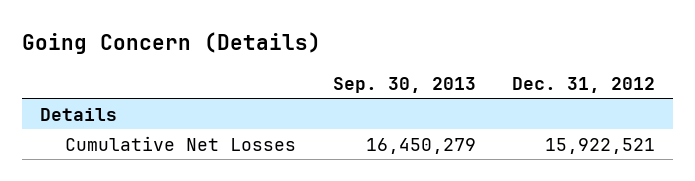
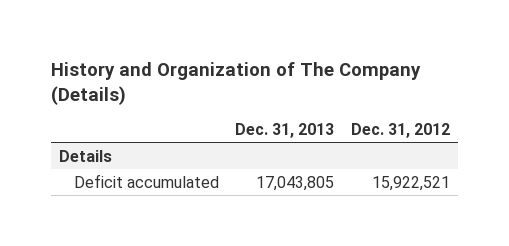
[22,32,322,55] Going Concern (Details) -> [50,61,421,105] History and Organization of The Company (Details)
[332,76,476,93] Sep. 30, 2013 -> none
none -> [235,123,335,139] Dec. 31, 2013
[65,135,297,151] Cumulative Net Losses -> [73,173,219,188] Deficit accumulated

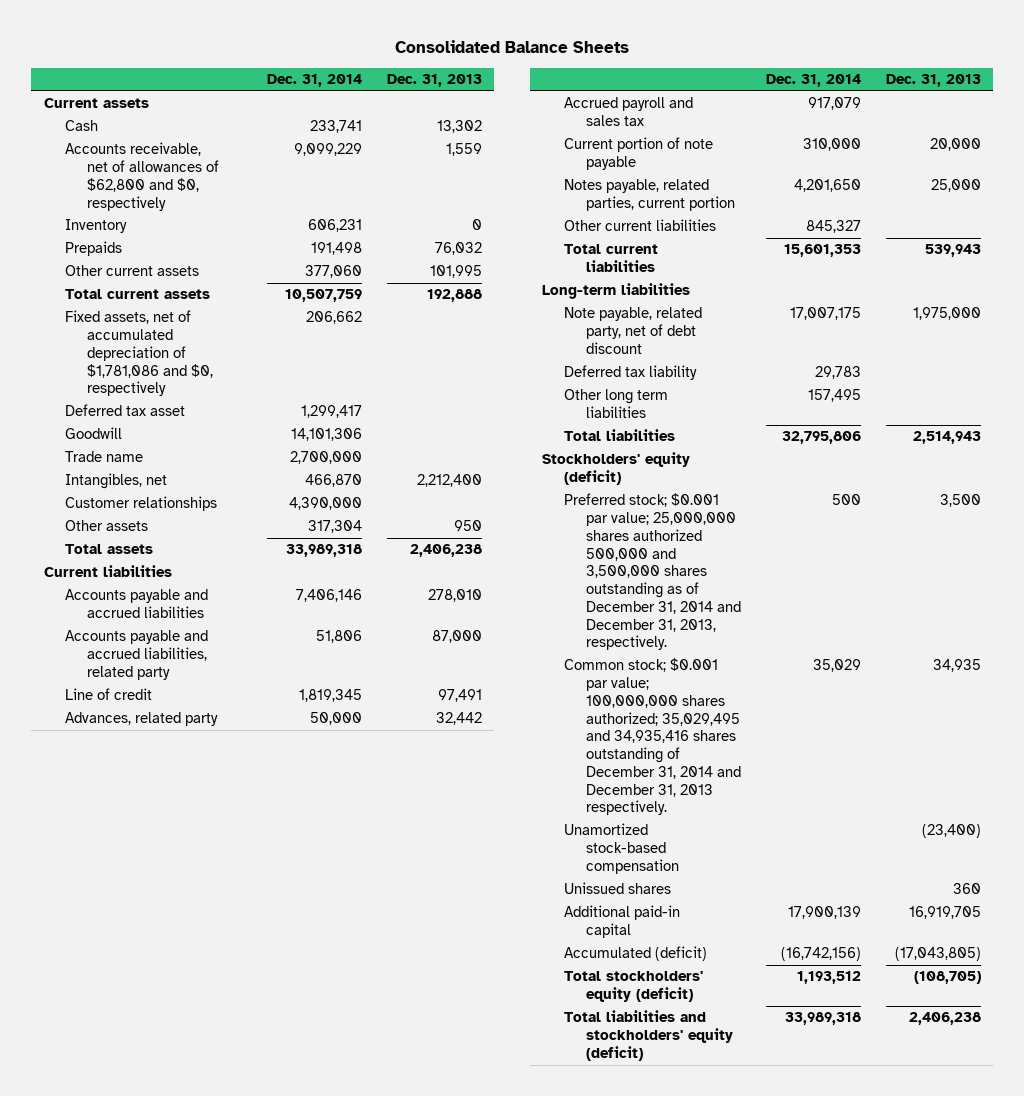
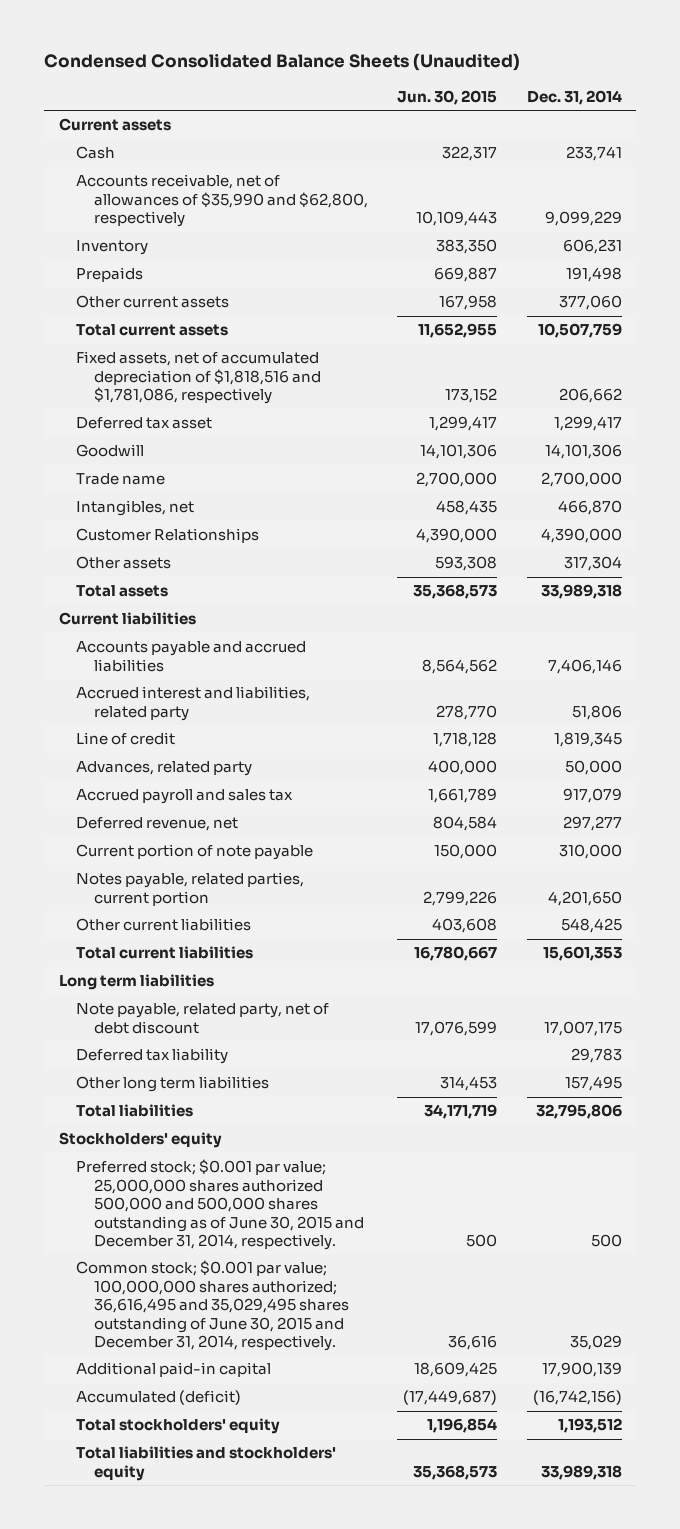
[395,40,630,54] Consolidated Balance Sheets -> [44,53,521,72] Condensed Consolidated Balance Sheets (Unaudited)
[386,74,482,88] Dec. 31, 2013 -> none
none -> [397,89,498,105] Jun. 30, 2015
[65,142,220,211] Accounts receivable, net of allowances of $62,800 and $0, respectively -> [76,174,369,228] Accounts receivable, net of allowances of $35,990 and $62,800, respectively
[65,310,214,397] Fixed assets, net of accumulated depreciation of $1,781,086 and $0, respectively -> [76,351,322,405] Fixed assets, net of accumulated depreciation of $1,818,516 and $1,781,086, respectively
[65,496,218,512] Customer relationships -> [76,528,260,544] Customer Relationships
[65,630,209,680] Accounts payable and accrued liabilities, related party -> [76,686,311,721] Accrued interest and liabilities, related party
none -> [76,817,239,832] Deferred revenue, net
[805,220,861,234] 845,327 -> [560,918,622,934] 548,425
[542,283,691,300] Long-term liabilities -> [58,974,214,991] Long term liabilities
[564,823,680,874] Unamortized stock-based compensation -> none
[564,882,672,895] Unissued shares -> none
[542,452,691,486] Stockholders' equity (deficit) -> [58,1132,222,1149] Stockholders' equity
[564,493,742,651] Preferred stock; $0.001 par value; 25,000,000 shares authorized 500,000 and 3,500,000 shares outstanding as of December 31, 2014 and December 31, 2013, respectively. -> [76,1159,365,1250] Preferred stock; $0.001 par value; 25,000,000 shares authorized 500,000 and 500,000 shares outstanding as of June 30, 2015 and December 31, 2014, respectively.
[564,658,742,816] Common stock; $0.001 par value; 100,000,000 shares authorized; 35,029,495 and 34,935,416 shares outstanding of December 31, 2014 and December 31, 2013 respectively. -> [76,1260,350,1351] Common stock; $0.001 par value; 100,000,000 shares authorized; 36,616,495 and 35,029,495 shares outstanding of June 30, 2015 and December 31, 2014, respectively.
[564,971,704,1003] Total stockholders' equity (deficit) -> [76,1418,281,1435] Total stockholders' equity
[564,1010,734,1061] Total liabilities and stockholders' equity (deficit) -> [76,1446,337,1481] Total liabilities and stockholders' equity

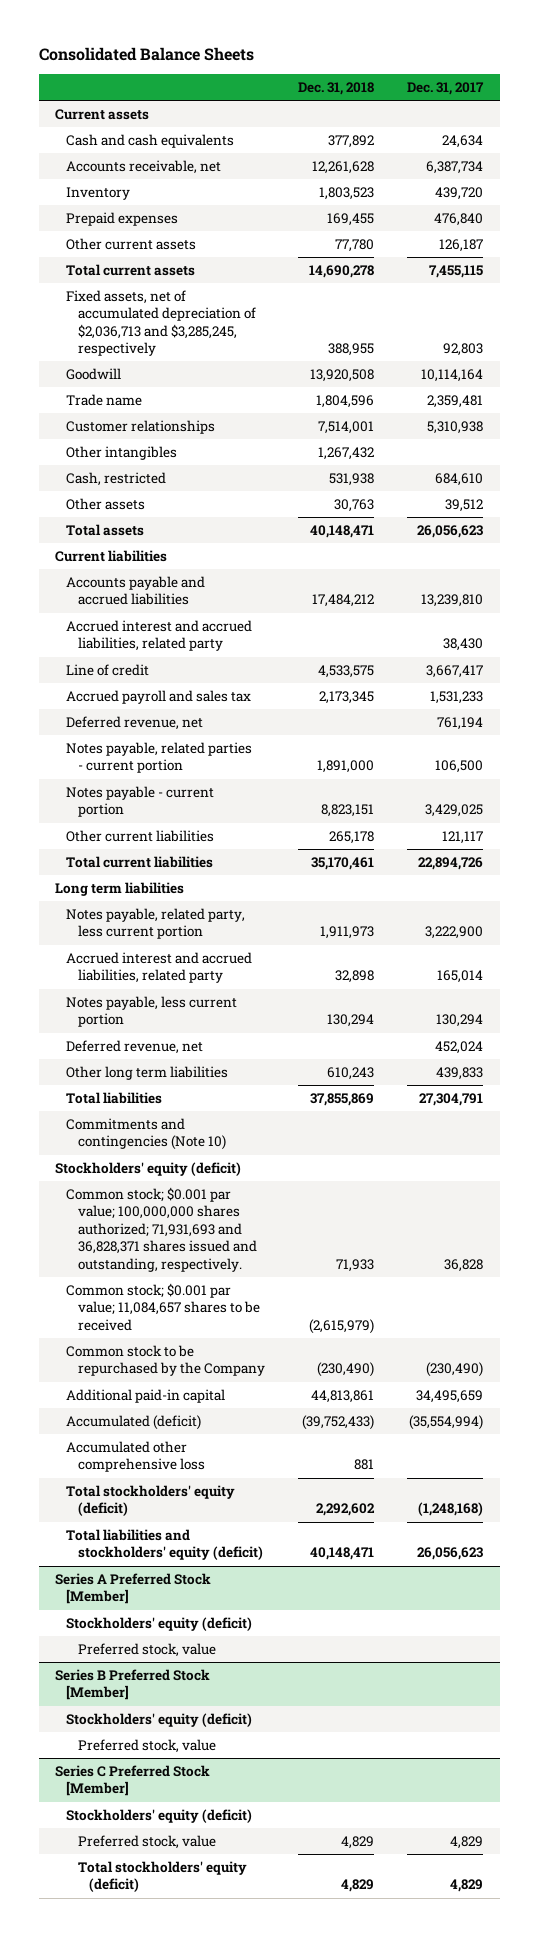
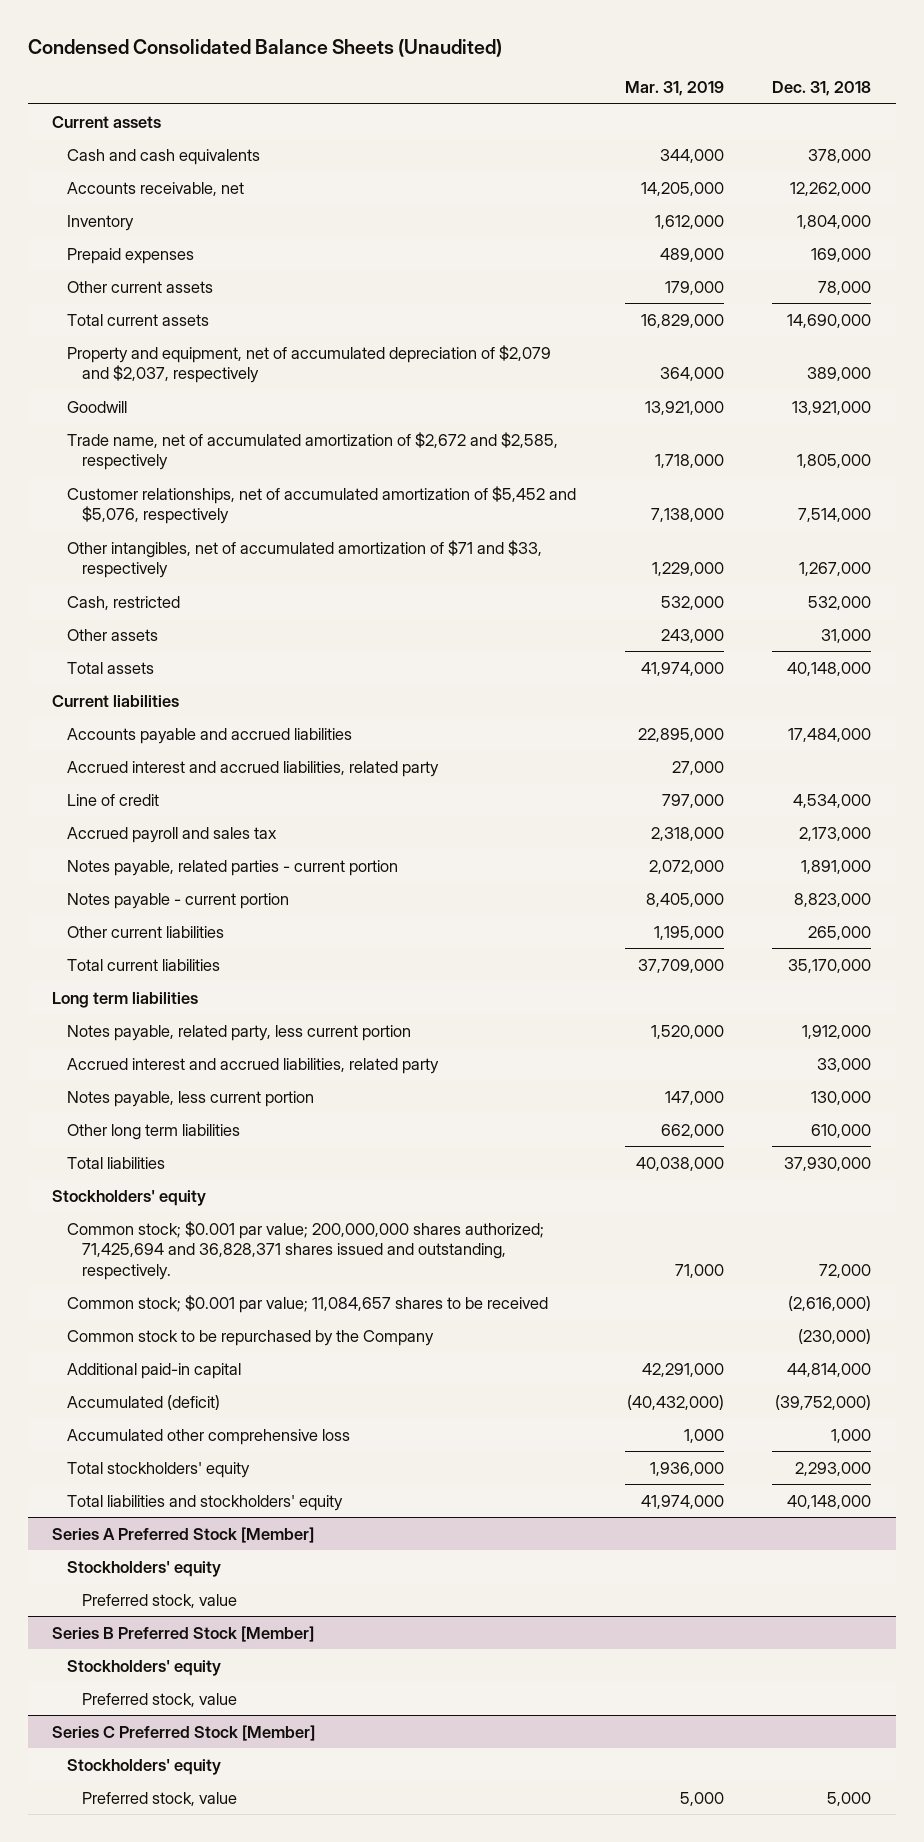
[38,47,254,62] Consolidated Balance Sheets -> [27,38,502,57] Condensed Consolidated Balance Sheets (Unaudited)
[406,81,484,95] Dec. 31, 2017 -> none
none -> [624,81,724,97] Mar. 31, 2019
[66,394,143,407] Trade name -> none
[66,420,216,435] Customer relationships -> none
[327,135,374,149] 377,892 -> [808,148,872,163] 378,000
[311,161,374,175] 12,261,628 -> [790,181,872,196] 12,262,000
[318,187,374,201] 1,803,523 -> [797,214,872,229] 1,804,000
[326,213,374,227] 169,455 -> [811,247,872,262] 169,000
[334,239,374,253] 77,780 -> [818,280,872,295] 78,000
[308,265,374,279] 14,690,278 -> [787,313,872,328] 14,690,000
[66,290,256,357] Fixed assets, net of accumulated depreciation of $2,036,713 and $3,285,245, respectively -> [66,344,551,384] Property and equipment, net of accumulated depreciation of $2,079 and $2,037, respectively
[327,343,374,357] 388,955 -> [807,367,872,382] 389,000
[309,369,374,383] 13,920,508 -> [792,400,872,415] 13,921,000
none -> [66,431,558,471] Trade name, net of accumulated amortization of $2,672 and $2,585, respectively
none -> [66,485,576,525] Customer relationships, net of accumulated amortization of $5,452 and $5,076, respectively
[66,446,178,461] Other intangibles -> [66,539,542,579] Other intangibles, net of accumulated amortization of $71 and $33, respectively
[317,447,374,461] 1,267,432 -> [799,562,872,577] 1,267,000
[328,473,374,487] 531,938 -> [808,595,872,610] 532,000
[333,499,374,513] 30,763 -> [821,628,872,643] 31,000
[309,525,374,539] 40,148,471 -> [787,661,872,676] 40,148,000
[311,594,374,608] 17,484,212 -> [788,727,872,742] 17,484,000
[66,716,204,731] Deferred revenue, net -> none
[317,665,374,679] 4,533,575 -> [793,793,872,808] 4,534,000
[318,691,374,705] 2,173,345 -> [799,826,872,841] 2,173,000
[320,804,374,818] 8,823,151 -> [794,892,872,907] 8,823,000
[328,831,374,845] 265,178 -> [808,925,872,940] 265,000
[310,857,374,871] 35,170,461 -> [788,958,872,973] 35,170,000
[66,1040,204,1055] Deferred revenue, net -> none
[66,1118,226,1151] Commitments and contingencies (Note 10) -> none
[319,926,374,940] 1,911,973 -> [802,1024,872,1039] 1,912,000
[334,970,374,984] 32,898 -> [817,1057,872,1072] 33,000
[326,1014,374,1028] 130,294 -> [811,1090,872,1105] 130,000
[326,1067,374,1081] 610,243 -> [811,1123,872,1138] 610,000
[309,1093,374,1107] 37,855,869 -> [784,1156,872,1171] 37,930,000
[55,1162,242,1177] Stockholders' equity (deficit) -> [52,1189,207,1206] Stockholders' equity
[66,1187,257,1272] Common stock; $0.001 par value; 100,000,000 shares authorized; 71,931,693 and 36,828,371 shares issued and outstanding, respectively. -> [66,1220,544,1280] Common stock; $0.001 par value; 200,000,000 shares authorized; 71,425,694 and 36,828,371 shares issued and outstanding, respectively.
[335,1258,374,1272] 71,933 -> [819,1263,872,1278] 72,000
[308,1318,374,1334] (2,615,979) -> [788,1295,872,1311] (2,616,000)
[316,1362,374,1378] (230,490) -> [798,1328,872,1344] (230,000)
[310,1390,374,1404] 44,813,861 -> [787,1362,872,1377] 44,814,000
[301,1415,374,1431] (39,752,433) -> [775,1394,872,1410] (39,752,000)
[353,1459,374,1471] 881 -> [831,1428,872,1443] 1,000
[66,1485,236,1517] Total stockholders' equity (deficit) -> [66,1461,250,1478] Total stockholders' equity
[315,1503,375,1517] 2,292,602 -> [795,1461,872,1476] 2,293,000
[66,1529,263,1561] Total liabilities and stockholders' equity (deficit) -> [66,1494,343,1511] Total liabilities and stockholders' equity
[309,1547,374,1561] 40,148,471 -> [787,1494,872,1509] 40,148,000
[66,1617,253,1632] Stockholders' equity (deficit) -> [66,1560,221,1577] Stockholders' equity
[66,1713,253,1728] Stockholders' equity (deficit) -> [66,1659,221,1676] Stockholders' equity
[77,1861,247,1893] Total stockholders' equity (deficit) -> none
[66,1809,253,1824] Stockholders' equity (deficit) -> [66,1758,221,1775] Stockholders' equity
[340,1836,374,1850] 4,829 -> [827,1791,872,1806] 5,000

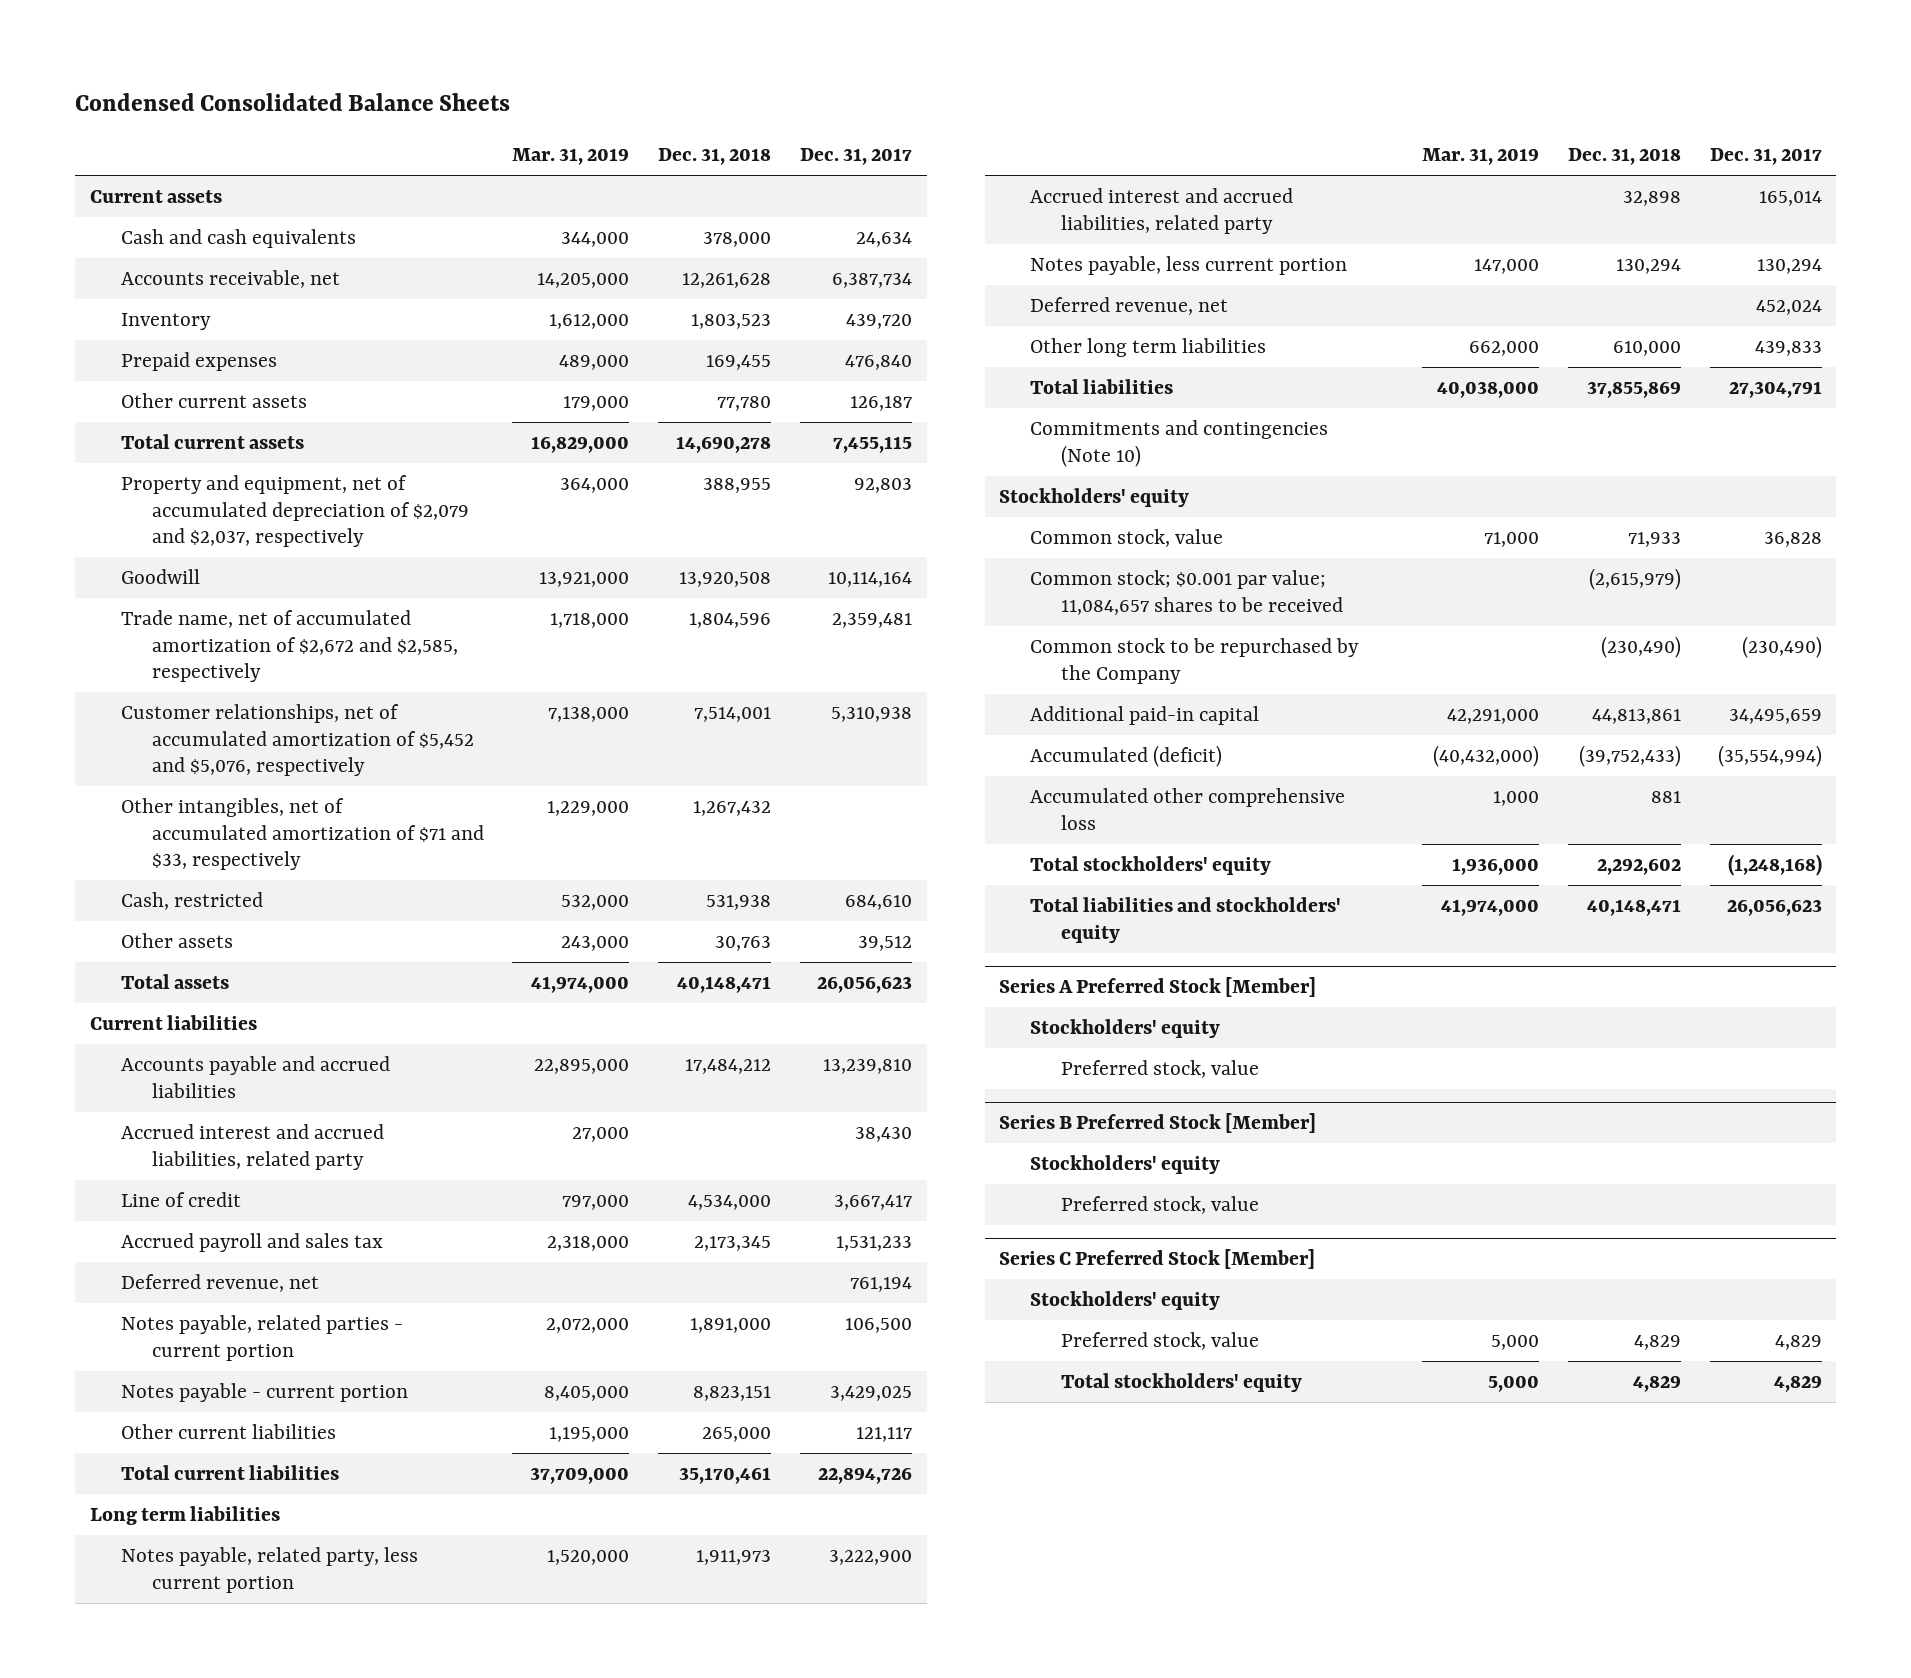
[27,38,502,57] Condensed Consolidated Balance Sheets (Unaudited) -> [75,92,511,111] Condensed Consolidated Balance Sheets
none -> [800,148,913,166] Dec. 31, 2017
[790,181,872,196] 12,262,000 -> [682,273,772,289] 12,261,628
[797,214,872,229] 1,804,000 -> [691,314,772,330] 1,803,523
[811,247,872,262] 169,000 -> [706,355,772,371] 169,455
[818,280,872,295] 78,000 -> [717,396,772,412] 77,780
[787,313,872,328] 14,690,000 -> [676,436,772,454] 14,690,278
[807,367,872,382] 389,000 -> [703,478,772,494] 388,955
[792,400,872,415] 13,921,000 -> [679,572,772,588] 13,920,508
[797,454,872,469] 1,805,000 -> [689,613,772,629] 1,804,596
[798,508,872,523] 7,514,000 -> [694,707,772,723] 7,514,001
[799,562,872,577] 1,267,000 -> [693,801,772,817] 1,267,432
[808,595,872,610] 532,000 -> [706,895,772,911] 531,938
[821,628,872,643] 31,000 -> [715,936,772,952] 30,763
[787,661,872,676] 40,148,000 -> [677,976,772,994] 40,148,471
[788,727,872,742] 17,484,000 -> [685,1059,772,1075] 17,484,212
[799,826,872,841] 2,173,000 -> [694,1236,772,1252] 2,173,345
none -> [120,1274,319,1293] Deferred revenue, net
[794,892,872,907] 8,823,000 -> [693,1386,772,1402] 8,823,151
[788,958,872,973] 35,170,000 -> [679,1467,772,1485] 35,170,461
[802,1024,872,1039] 1,912,000 -> [696,1550,772,1566] 1,911,973
[817,1057,872,1072] 33,000 -> [1622,191,1681,207] 32,898
[811,1090,872,1105] 130,000 -> [1615,259,1681,275] 130,294
none -> [1030,297,1229,316] Deferred revenue, net
[784,1156,872,1171] 37,930,000 -> [1586,381,1681,399] 37,855,869
none -> [1030,420,1329,467] Commitments and contingencies (Note 10)
[66,1220,544,1280] Common stock; $0.001 par value; 200,000,000 shares authorized; 71,425,694 and 36,828,371 shares issued and outstanding, respectively. -> none
none -> [1030,529,1224,548] Common stock, value
[788,1295,872,1311] (2,616,000) -> [1588,568,1681,591] (2,615,979)
[798,1328,872,1344] (230,000) -> [1600,636,1681,659] (230,490)
[787,1362,872,1377] 44,814,000 -> [1591,709,1681,725] 44,813,861
[775,1394,872,1410] (39,752,000) -> [1578,745,1681,768] (39,752,433)
[831,1428,872,1443] 1,000 -> [1650,791,1681,804] 881
[795,1461,872,1476] 2,293,000 -> [1596,858,1681,876] 2,292,602
[787,1494,872,1509] 40,148,000 -> [1586,899,1681,917] 40,148,471
[827,1791,872,1806] 5,000 -> [1633,1335,1681,1351] 4,829
none -> [1061,1373,1303,1393] Total stockholders' equity

